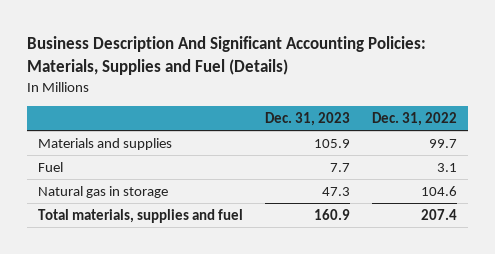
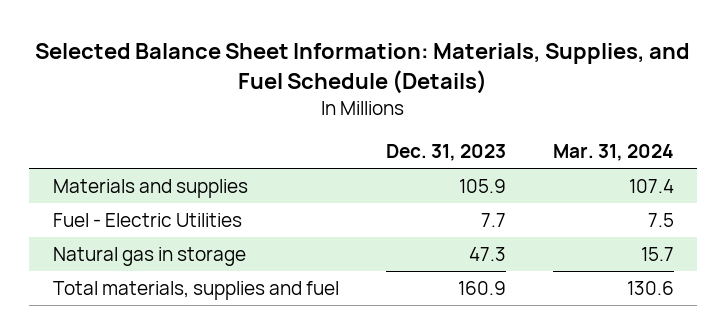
[26,36,426,75] Business Description And Significant Accounting Policies: Materials, Supplies and Fuel (Details) -> [35,43,691,94] Selected Balance Sheet Information: Materials, Supplies, and Fuel Schedule (Details)
[371,111,457,126] Dec. 31, 2022 -> none
none -> [552,144,674,162] Mar. 31, 2024
[37,161,63,172] Fuel -> [52,213,242,228] Fuel - Electric Utilities

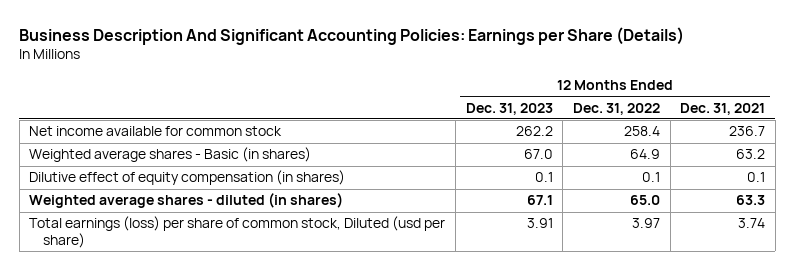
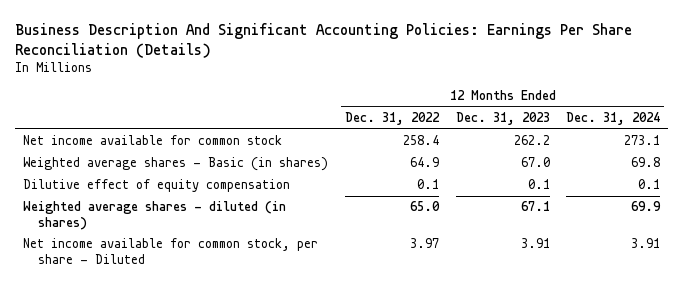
[19,26,685,45] Business Description And Significant Accounting Policies: Earnings per Share (Details) -> [14,22,632,58] Business Description And Significant Accounting Policies: Earnings Per Share Reconciliation (Details)
[680,102,766,115] Dec. 31, 2021 -> none
none -> [566,112,661,126] Dec. 31, 2024
[29,170,346,186] Dilutive effect of equity compensation (in shares) -> [23,179,291,193] Dilutive effect of equity compensation
[29,216,446,248] Total earnings (loss) per share of common stock, Diluted (usd per share) -> [23,238,319,264] Net income available for common stock, per share - Diluted

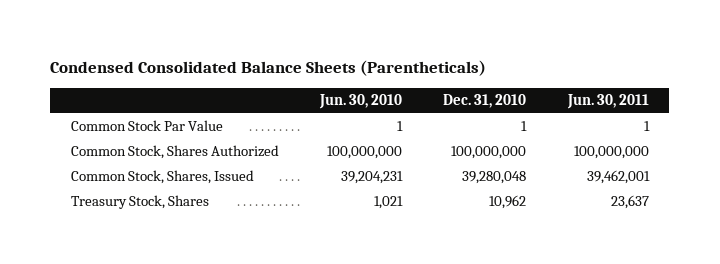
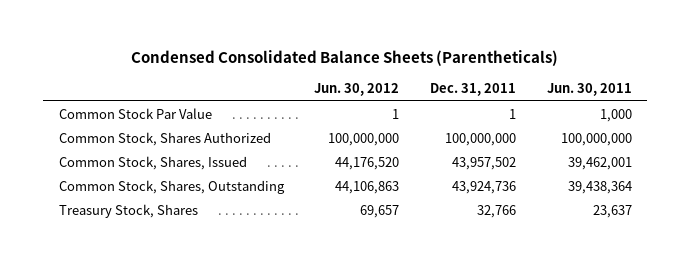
[319,94,403,110] Jun. 30, 2010 -> none
[443,94,527,109] Dec. 31, 2010 -> none
none -> [314,83,400,97] Jun. 30, 2012
none -> [429,83,516,97] Dec. 31, 2011
[643,121,650,132] 1 -> [599,108,632,122] 1,000
none -> [58,179,285,194] Common Stock, Shares, Outstanding

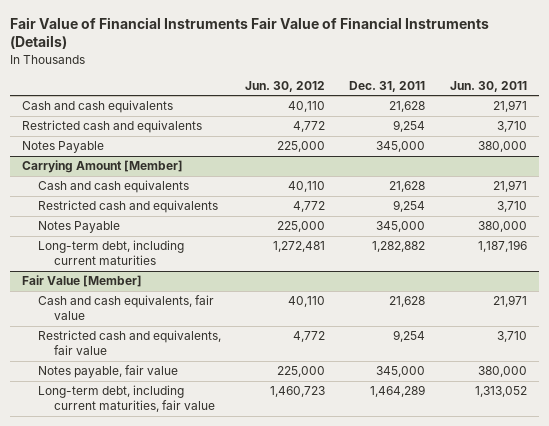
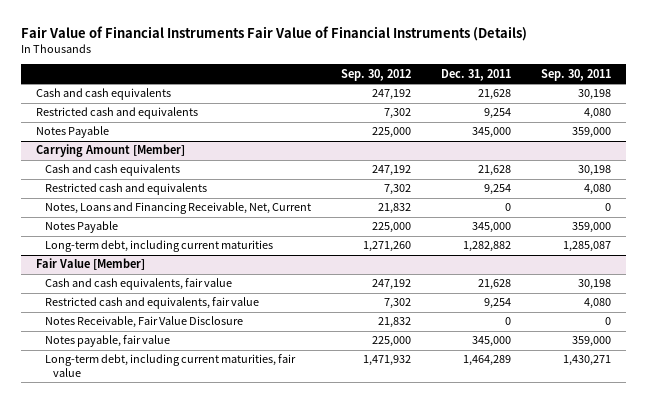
[245,80,326,92] Jun. 30, 2012 -> none
[449,80,527,92] Jun. 30, 2011 -> none
none -> [340,68,411,81] Sep. 30, 2012
none -> [540,68,611,81] Sep. 30, 2011
none -> [44,202,311,215] Notes, Loans and Financing Receivable, Net, Current
none -> [44,316,243,329] Notes Receivable, Fair Value Disclosure

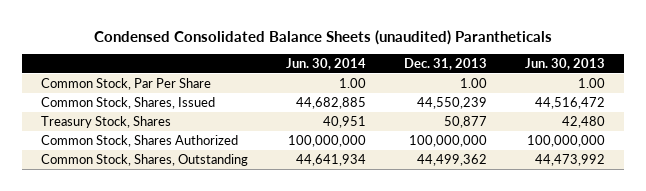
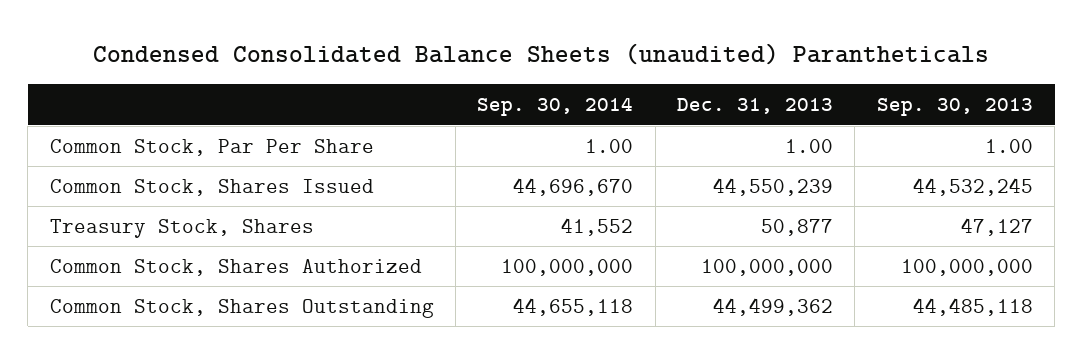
[285,58,366,71] Jun. 30, 2014 -> none
[524,58,605,71] Jun. 30, 2013 -> none
none -> [477,97,634,117] Sep. 30, 2014
none -> [876,98,1033,117] Sep. 30, 2013
[40,96,215,109] Common Stock, Shares, Issued -> [49,178,374,196] Common Stock, Shares Issued
[40,153,248,166] Common Stock, Shares, Outstanding -> [49,298,434,318] Common Stock, Shares Outstanding

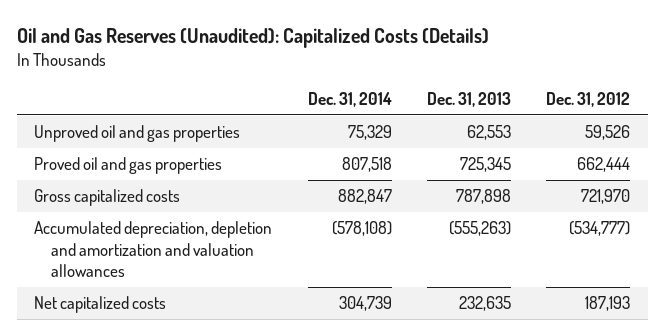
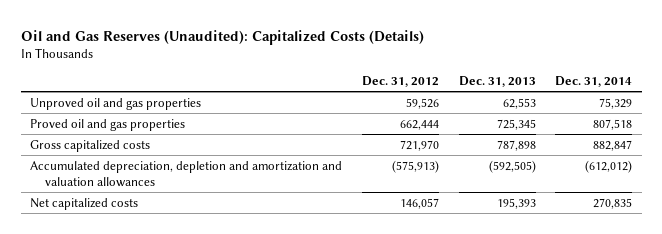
[331,221,392,237] (578,108) -> [585,159,633,173] (612,012)
[448,221,511,237] (555,263) -> [488,159,536,173] (592,505)
[569,221,631,237] (534,777) -> [391,159,439,173] (575,913)
[338,296,392,312] 304,739 -> [593,197,633,209] 270,835
[458,296,511,312] 232,635 -> [496,197,536,209] 195,393
[585,296,631,312] 187,193 -> [399,197,439,209] 146,057

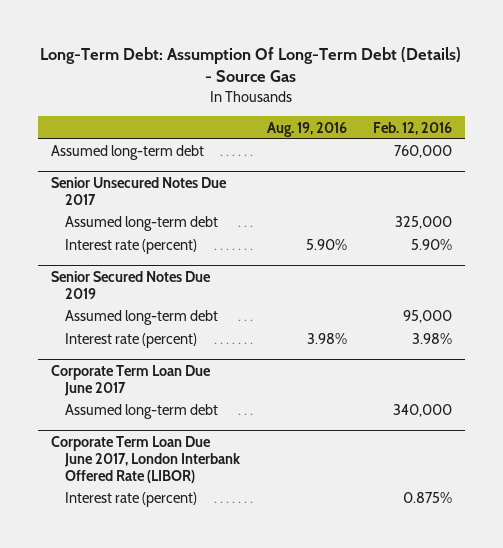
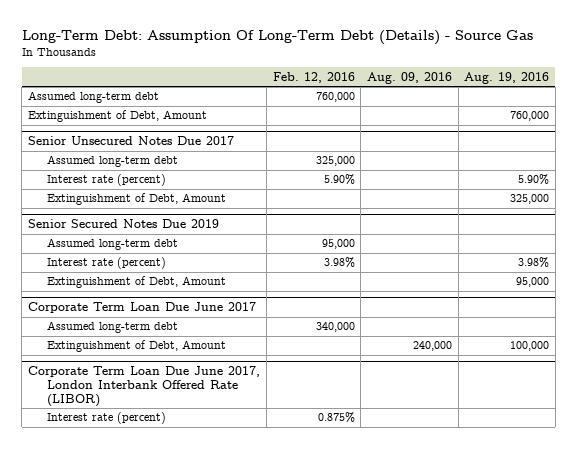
none -> [366,71,452,84] Aug. 09, 2016
none -> [28,110,208,123] Extinguishment of Debt, Amount
none -> [46,193,226,206] Extinguishment of Debt, Amount
none -> [46,276,226,289] Extinguishment of Debt, Amount
none -> [46,340,226,353] Extinguishment of Debt, Amount

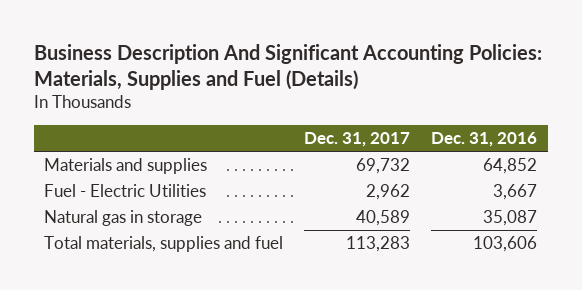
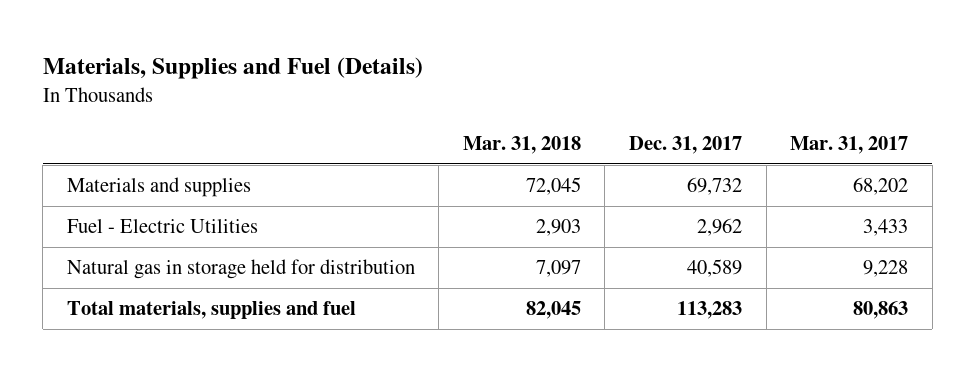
[33,43,542,90] Business Description And Significant Accounting Policies: Materials, Supplies and Fuel (Details) -> [42,57,423,80] Materials, Supplies and Fuel (Details)
[431,132,538,148] Dec. 31, 2016 -> none
none -> [462,136,581,155] Mar. 31, 2018
none -> [790,136,909,155] Mar. 31, 2017
[44,210,203,227] Natural gas in storage -> [66,259,415,280] Natural gas in storage held for distribution

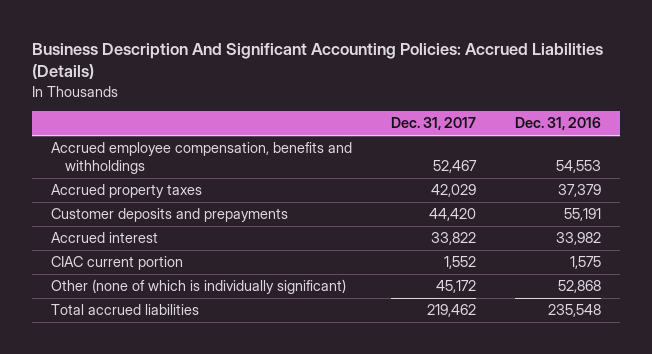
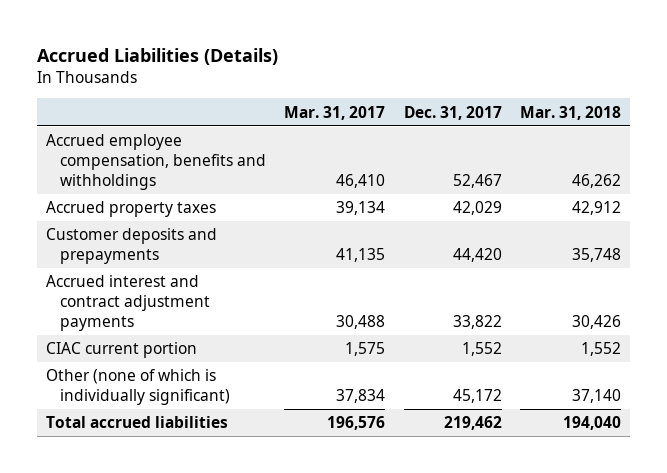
[32,42,604,80] Business Description And Significant Accounting Policies: Accrued Liabilities (Details) -> [37,47,279,65] Accrued Liabilities (Details)
[514,117,601,131] Dec. 31, 2016 -> none
none -> [284,105,386,120] Mar. 31, 2017
none -> [519,105,621,120] Mar. 31, 2018
[51,232,159,244] Accrued interest -> [46,275,211,331] Accrued interest and contract adjustment payments

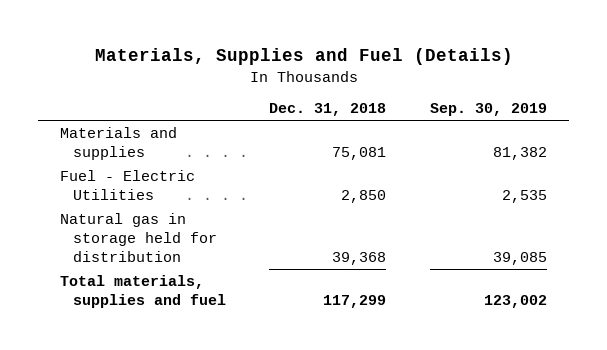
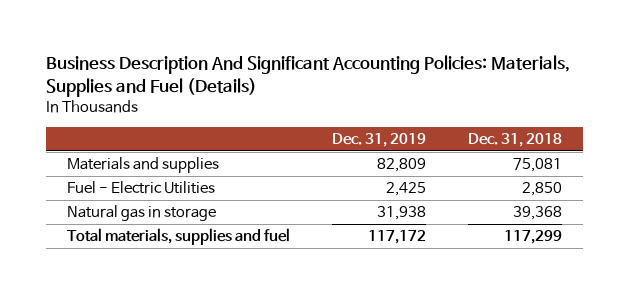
[94,48,513,66] Materials, Supplies and Fuel (Details) -> [45,54,570,97] Business Description And Significant Accounting Policies: Materials, Supplies and Fuel (Details)
[430,103,548,117] Sep. 30, 2019 -> none
none -> [331,132,426,147] Dec. 31, 2019
[59,212,217,263] Natural gas in storage held for distribution -> [66,205,216,222] Natural gas in storage

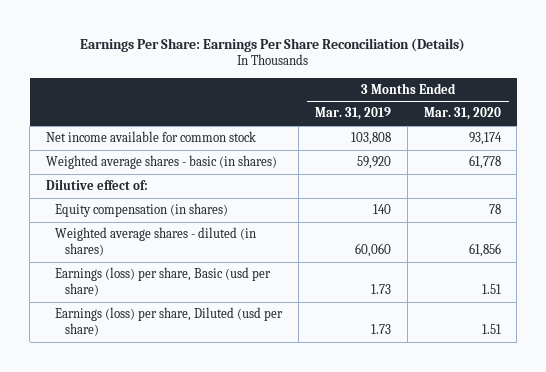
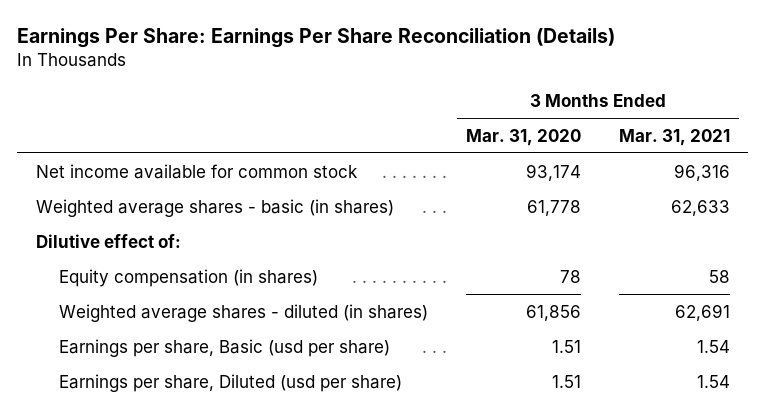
[314,107,391,121] Mar. 31, 2019 -> none
none -> [618,128,730,146] Mar. 31, 2021
[55,267,272,296] Earnings (loss) per share, Basic (usd per share) -> [59,338,391,357] Earnings per share, Basic (usd per share)
[55,307,284,336] Earnings (loss) per share, Diluted (usd per share) -> [59,373,403,392] Earnings per share, Diluted (usd per share)

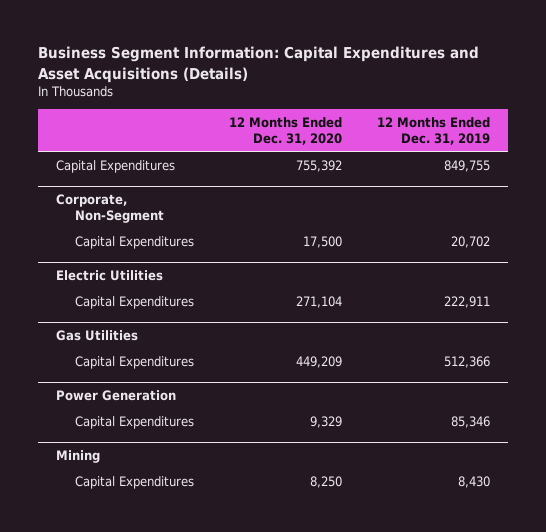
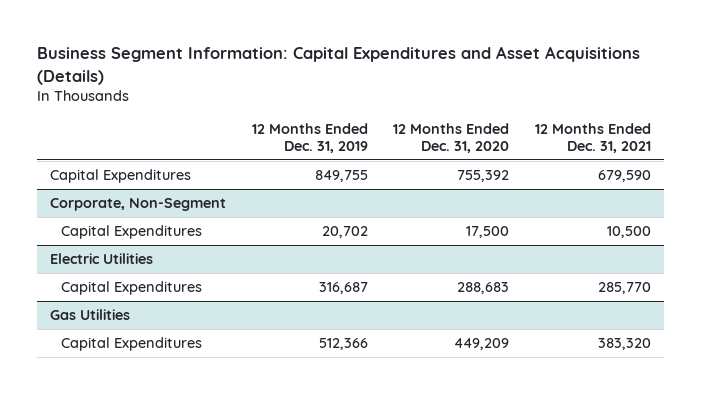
none -> [535,123,652,153] 12 Months Ended Dec. 31, 2021
[296,295,343,308] 271,104 -> [457,281,510,294] 288,683
[444,295,491,308] 222,911 -> [318,281,368,294] 316,687
[55,389,176,401] Power Generation -> none
[75,415,195,429] Capital Expenditures -> none
[55,449,100,463] Mining -> none
[75,475,195,489] Capital Expenditures -> none

